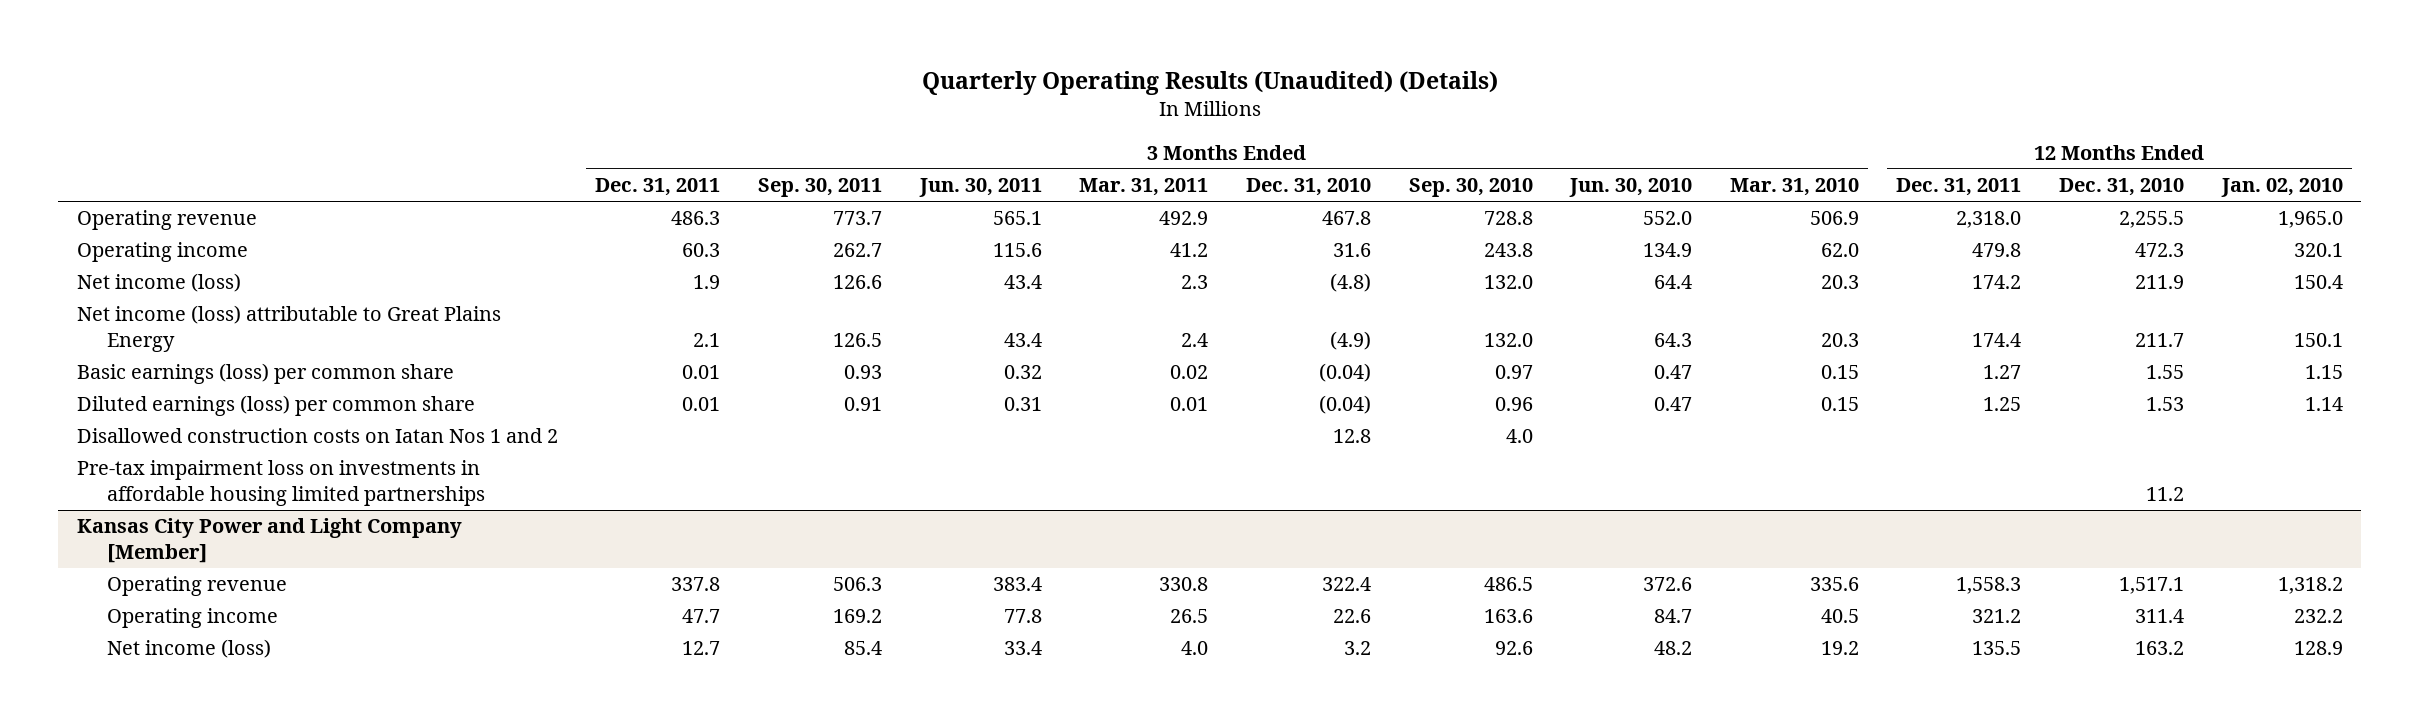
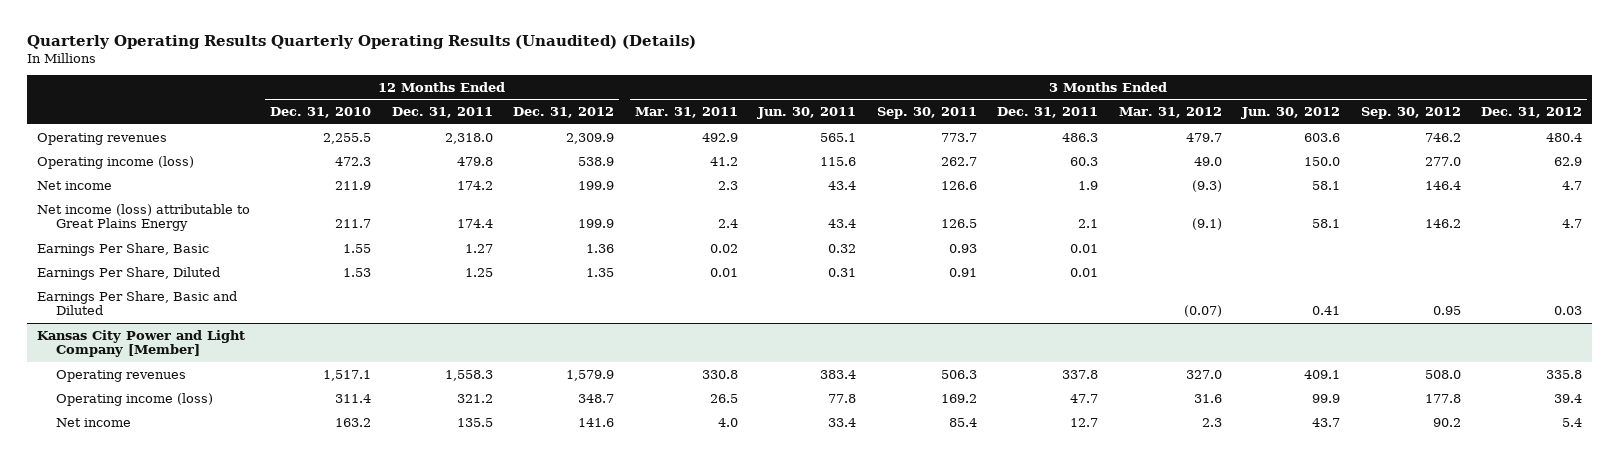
[921,71,1498,96] Quarterly Operating Results (Unaudited) (Details) -> [26,34,696,49] Quarterly Operating Results Quarterly Operating Results (Unaudited) (Details)
[1245,178,1371,197] Dec. 31, 2010 -> none
[1408,178,1533,198] Sep. 30, 2010 -> none
[1569,178,1693,198] Jun. 30, 2010 -> none
[1729,178,1859,197] Mar. 31, 2010 -> none
[2220,178,2343,198] Jan. 02, 2010 -> none
none -> [513,107,615,119] Dec. 31, 2012
none -> [1118,107,1222,119] Mar. 31, 2012
none -> [1241,107,1341,120] Jun. 30, 2012
none -> [1360,107,1461,120] Sep. 30, 2012
none -> [1481,107,1583,119] Dec. 31, 2012
[76,210,257,231] Operating revenue -> [36,132,167,145] Operating revenues
[76,242,248,263] Operating income -> [36,155,194,169] Operating income (loss)
[76,273,241,293] Net income (loss) -> [36,180,112,190] Net income
[76,428,558,444] Disallowed construction costs on Iatan Nos 1 and 2 -> none
[76,460,486,507] Pre-tax impairment loss on investments in affordable housing limited partnerships -> none
[76,363,454,385] Basic earnings (loss) per common share -> [36,242,209,256] Earnings Per Share, Basic
[76,395,475,417] Diluted earnings (loss) per common share -> [36,266,220,280] Earnings Per Share, Diluted
none -> [36,290,237,316] Earnings Per Share, Basic and Diluted
[107,576,288,597] Operating revenue -> [55,369,186,382] Operating revenues
[107,608,279,629] Operating income -> [55,392,213,406] Operating income (loss)
[107,639,272,659] Net income (loss) -> [55,417,131,427] Net income

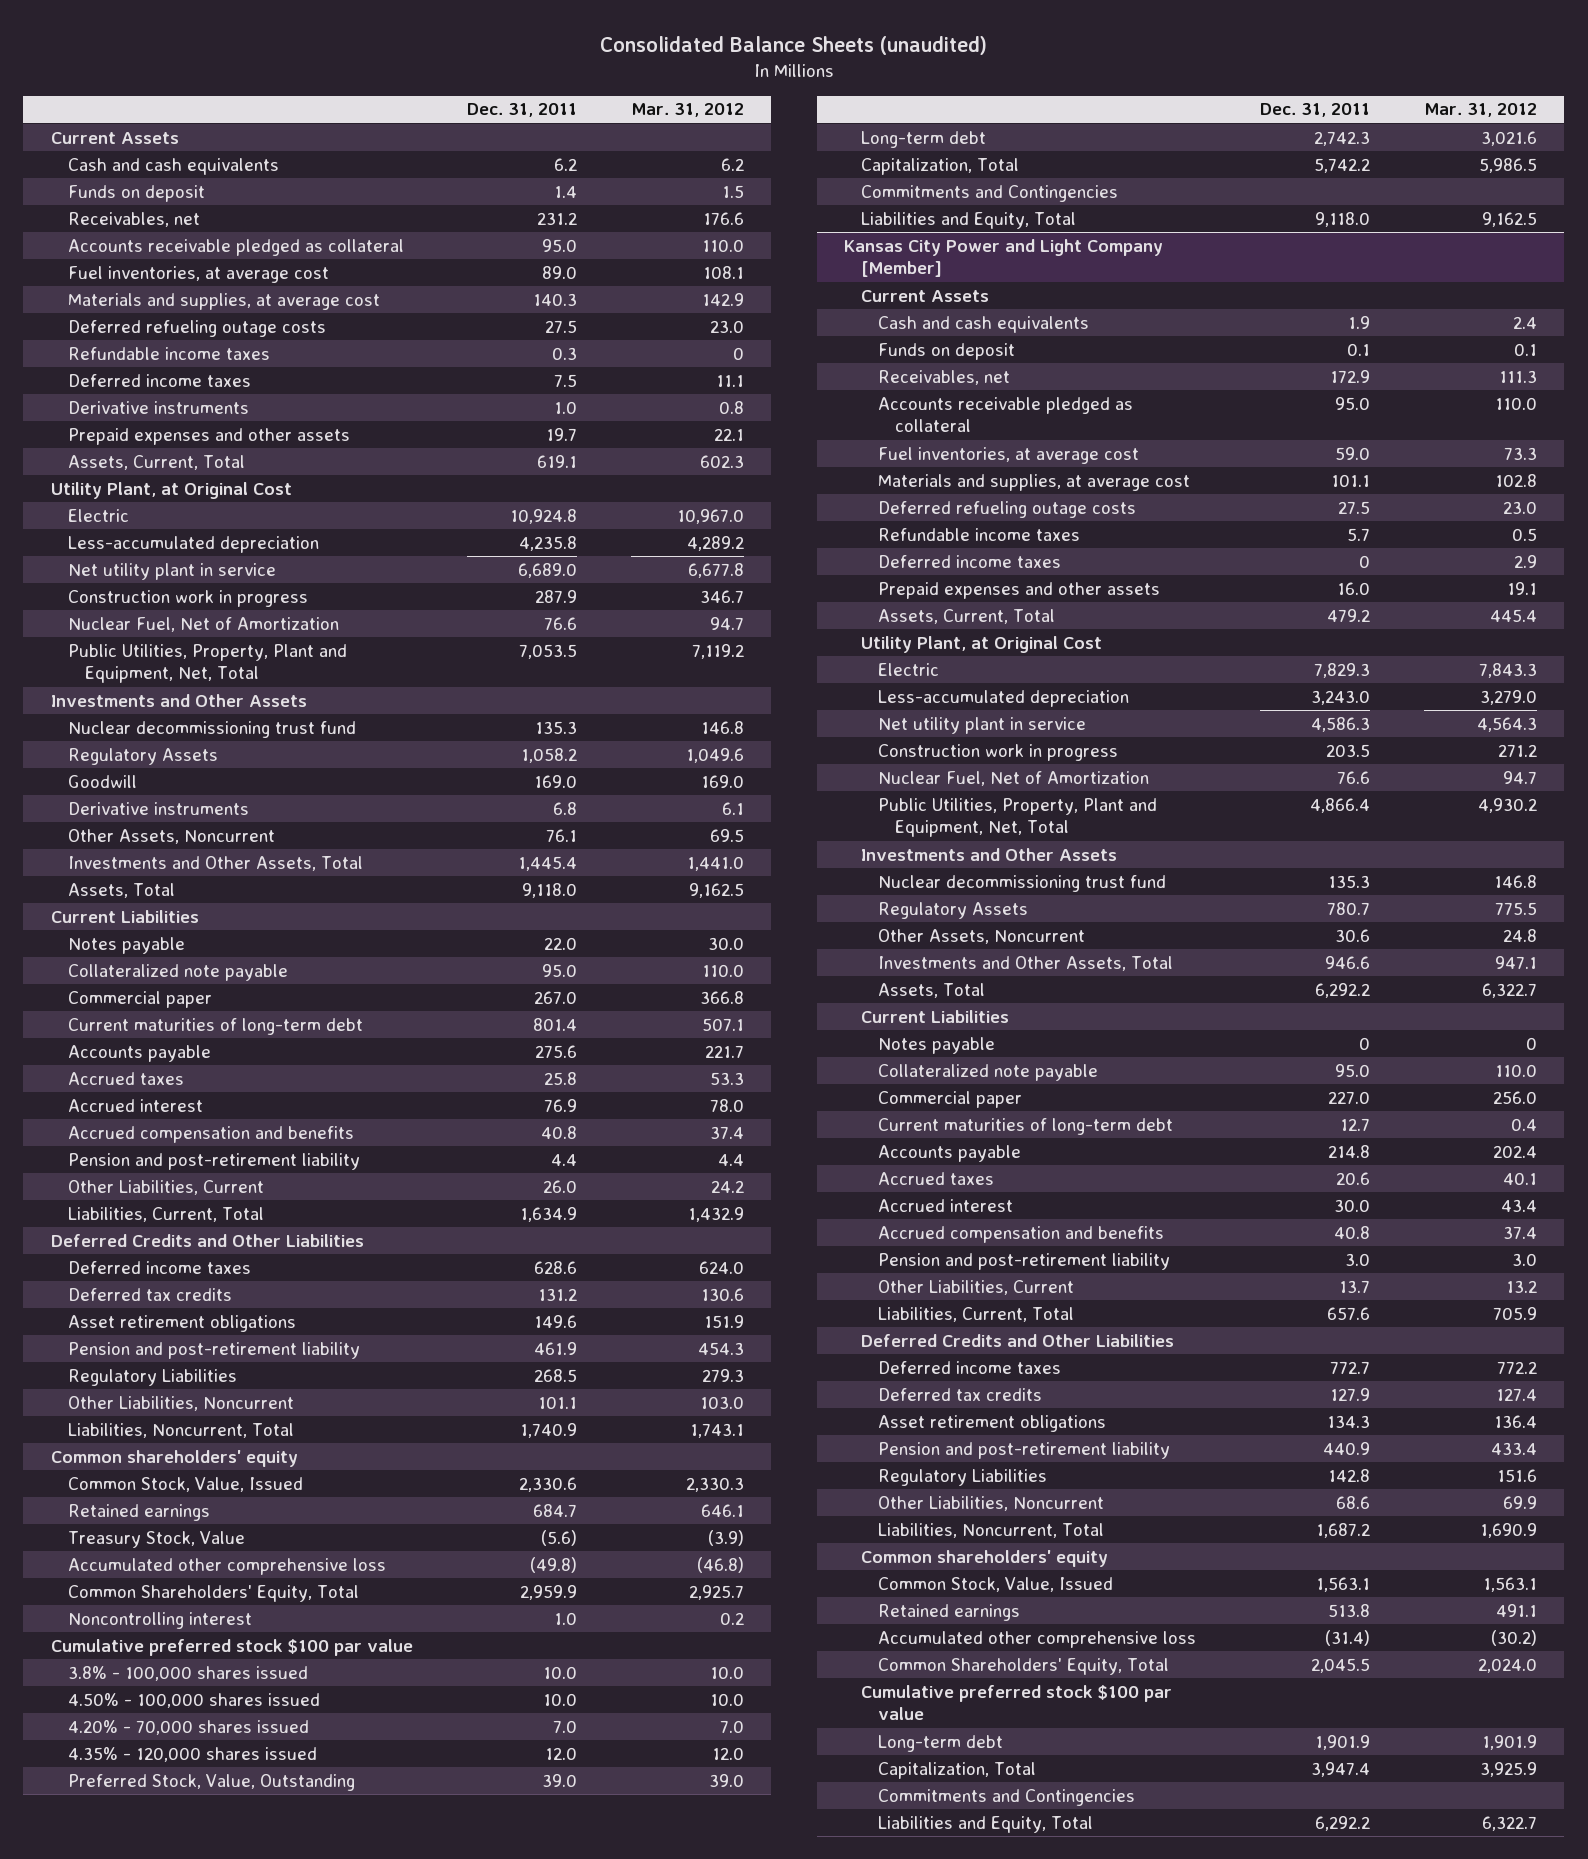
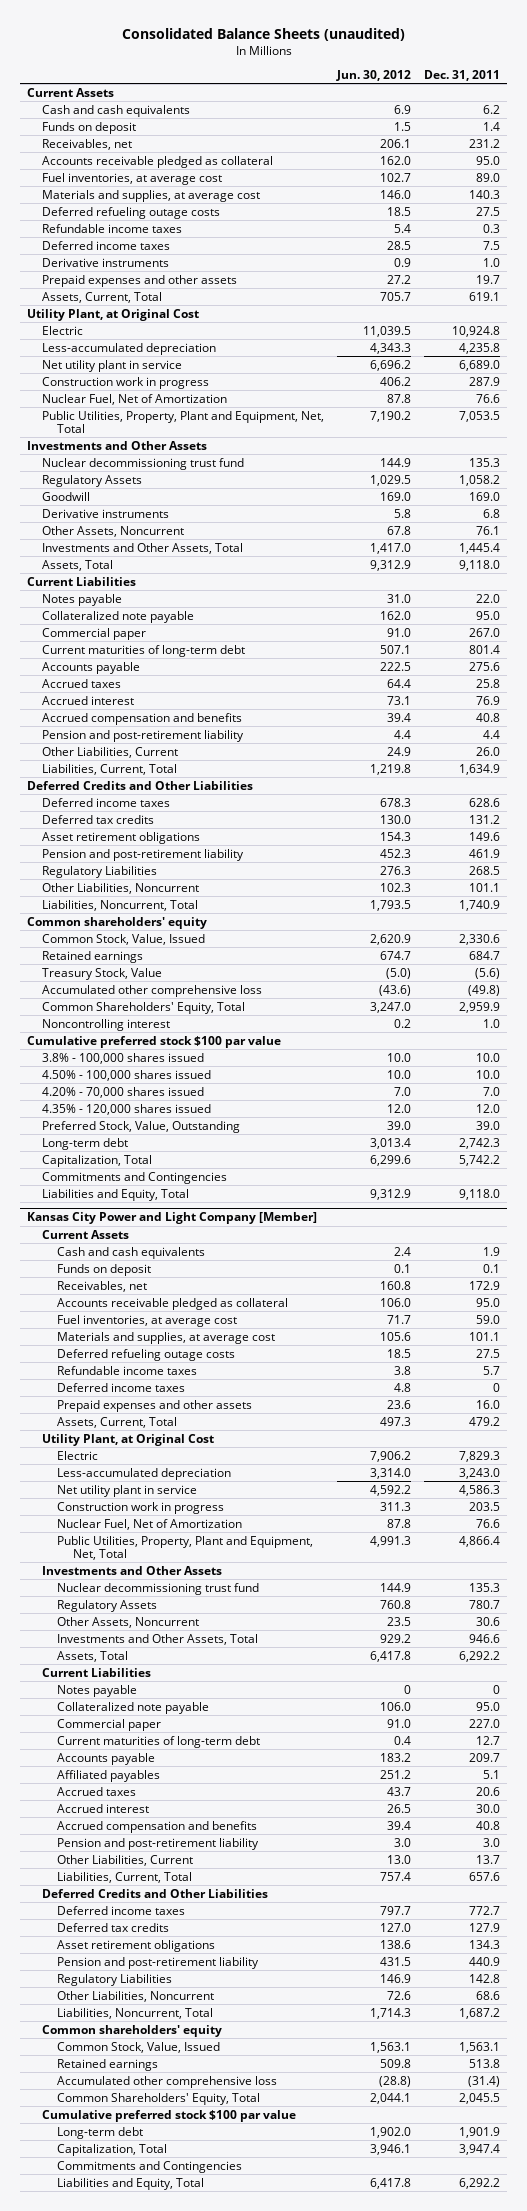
[630,103,744,118] Mar. 31, 2012 -> none
none -> [336,70,412,82] Jun. 30, 2012
[1328,1144,1371,1158] 214.8 -> [469,1752,501,1762] 209.7
none -> [57,1769,161,1782] Affiliated payables

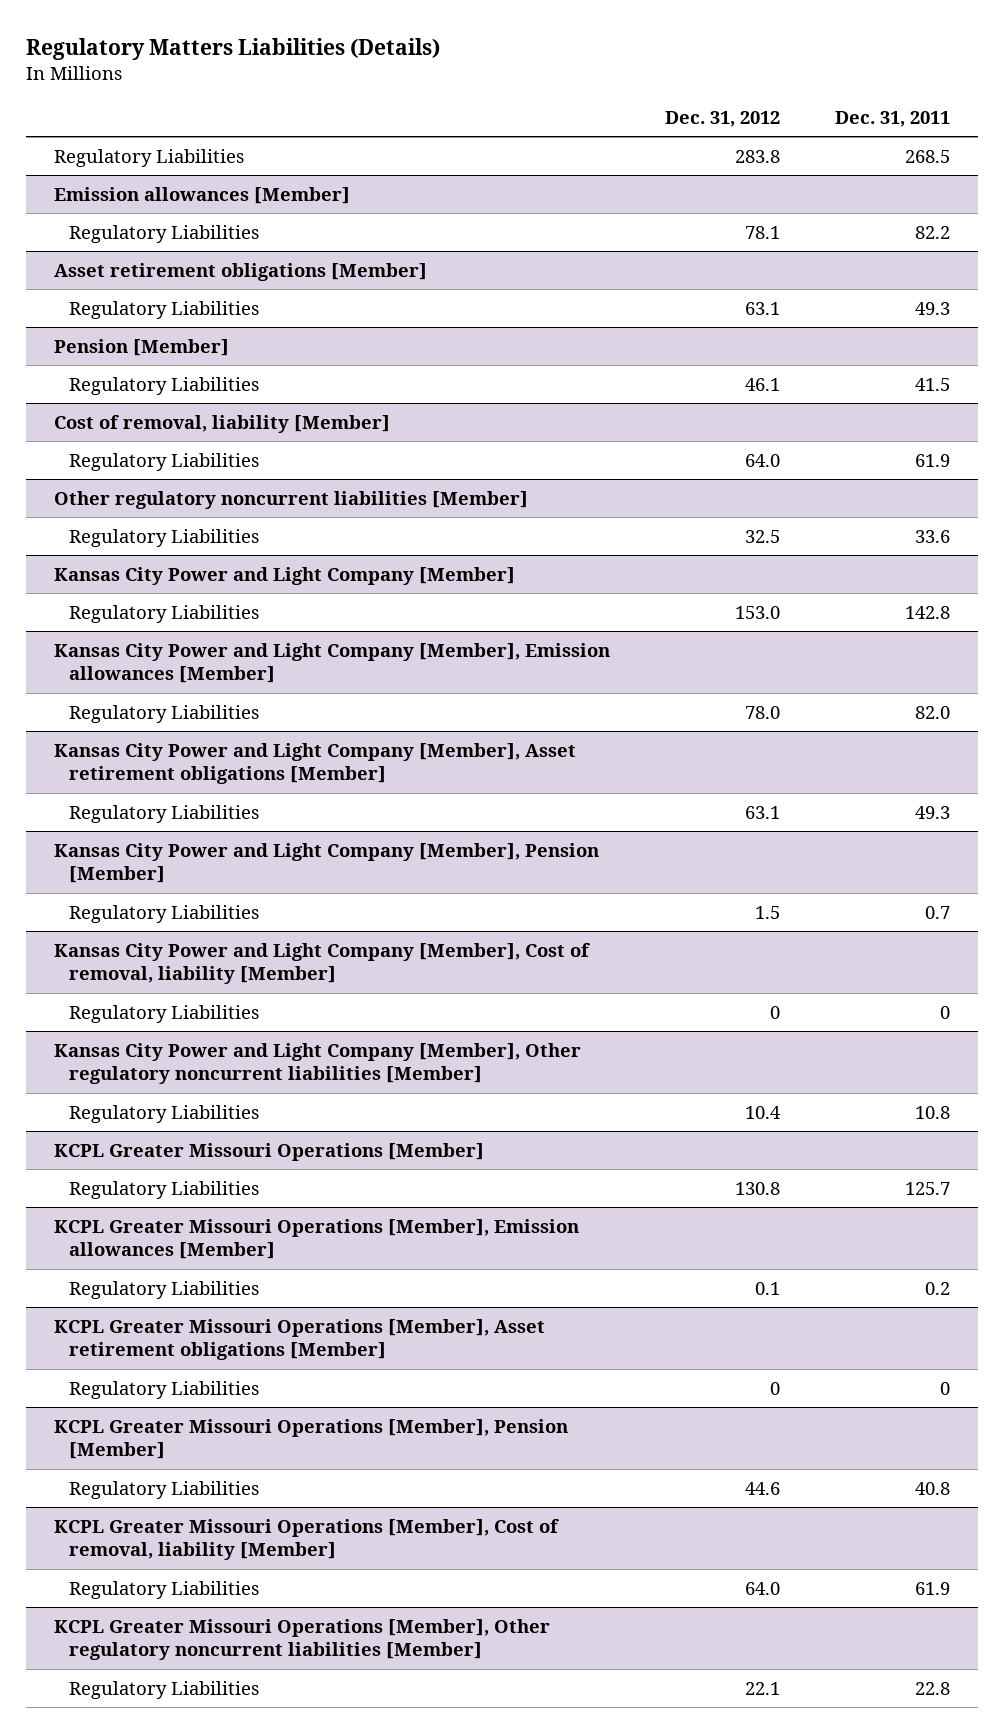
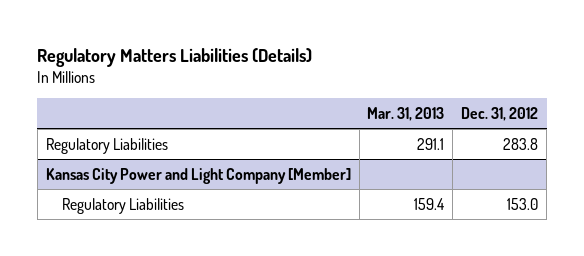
[835,110,951,127] Dec. 31, 2011 -> none
none -> [367,106,445,121] Mar. 31, 2013
[53,186,350,204] Emission allowances [Member] -> none
[69,224,260,243] Regulatory Liabilities -> none
[53,262,427,281] Asset retirement obligations [Member] -> none
[69,300,260,319] Regulatory Liabilities -> none
[53,338,229,356] Pension [Member] -> none
[69,376,260,395] Regulatory Liabilities -> none
[53,414,390,433] Cost of removal, liability [Member] -> none
[69,452,260,471] Regulatory Liabilities -> none
[53,490,528,509] Other regulatory noncurrent liabilities [Member] -> none
[69,528,260,547] Regulatory Liabilities -> none
[53,642,610,684] Kansas City Power and Light Company [Member], Emission allowances [Member] -> none
[69,704,260,723] Regulatory Liabilities -> none
[53,742,576,785] Kansas City Power and Light Company [Member], Asset retirement obligations [Member] -> none
[69,804,260,823] Regulatory Liabilities -> none
[53,842,599,884] Kansas City Power and Light Company [Member], Pension [Member] -> none
[69,904,260,923] Regulatory Liabilities -> none
[53,942,590,985] Kansas City Power and Light Company [Member], Cost of removal, liability [Member] -> none
[69,1004,260,1023] Regulatory Liabilities -> none
[53,1042,581,1085] Kansas City Power and Light Company [Member], Other regulatory noncurrent liabilities [Member] -> none
[69,1104,260,1123] Regulatory Liabilities -> none
[53,1142,484,1161] KCPL Greater Missouri Operations [Member] -> none
[69,1180,260,1199] Regulatory Liabilities -> none
[53,1218,579,1260] KCPL Greater Missouri Operations [Member], Emission allowances [Member] -> none
[69,1280,260,1299] Regulatory Liabilities -> none
[53,1318,545,1361] KCPL Greater Missouri Operations [Member], Asset retirement obligations [Member] -> none
[69,1380,260,1399] Regulatory Liabilities -> none
[53,1418,568,1460] KCPL Greater Missouri Operations [Member], Pension [Member] -> none
[69,1480,260,1499] Regulatory Liabilities -> none
[53,1518,559,1561] KCPL Greater Missouri Operations [Member], Cost of removal, liability [Member] -> none
[69,1580,260,1599] Regulatory Liabilities -> none
[53,1618,550,1661] KCPL Greater Missouri Operations [Member], Other regulatory noncurrent liabilities [Member] -> none
[69,1680,260,1699] Regulatory Liabilities -> none

